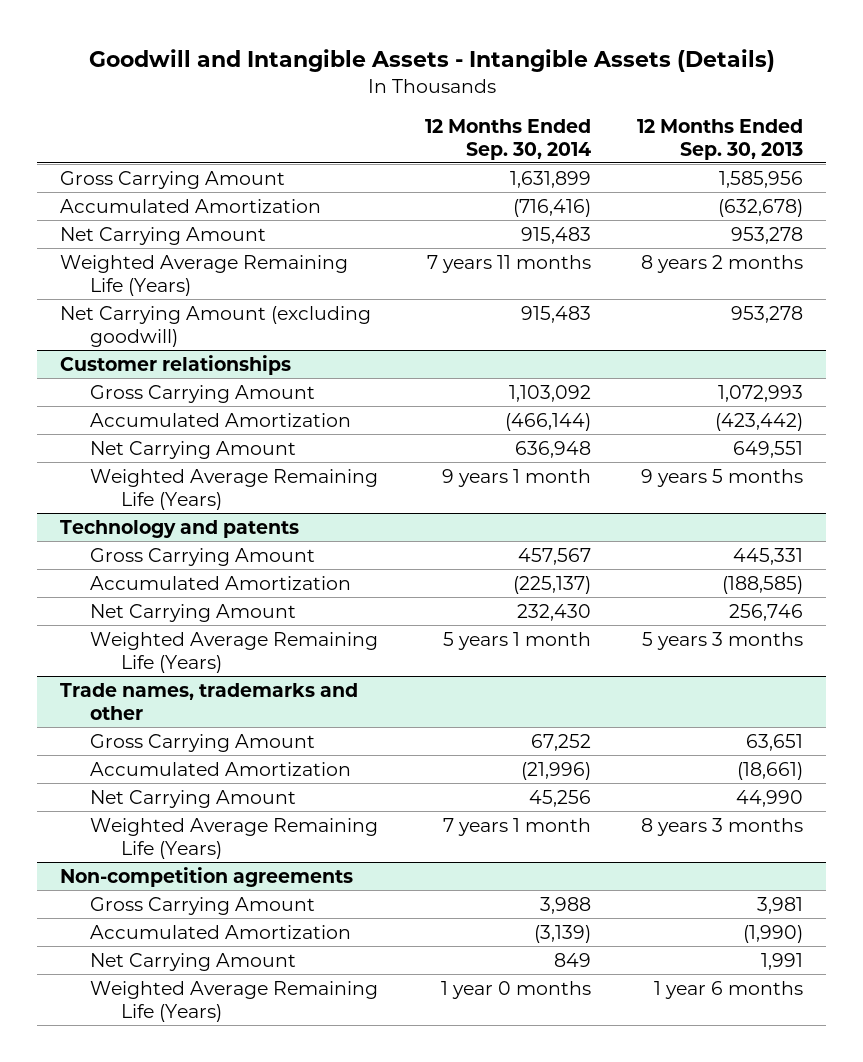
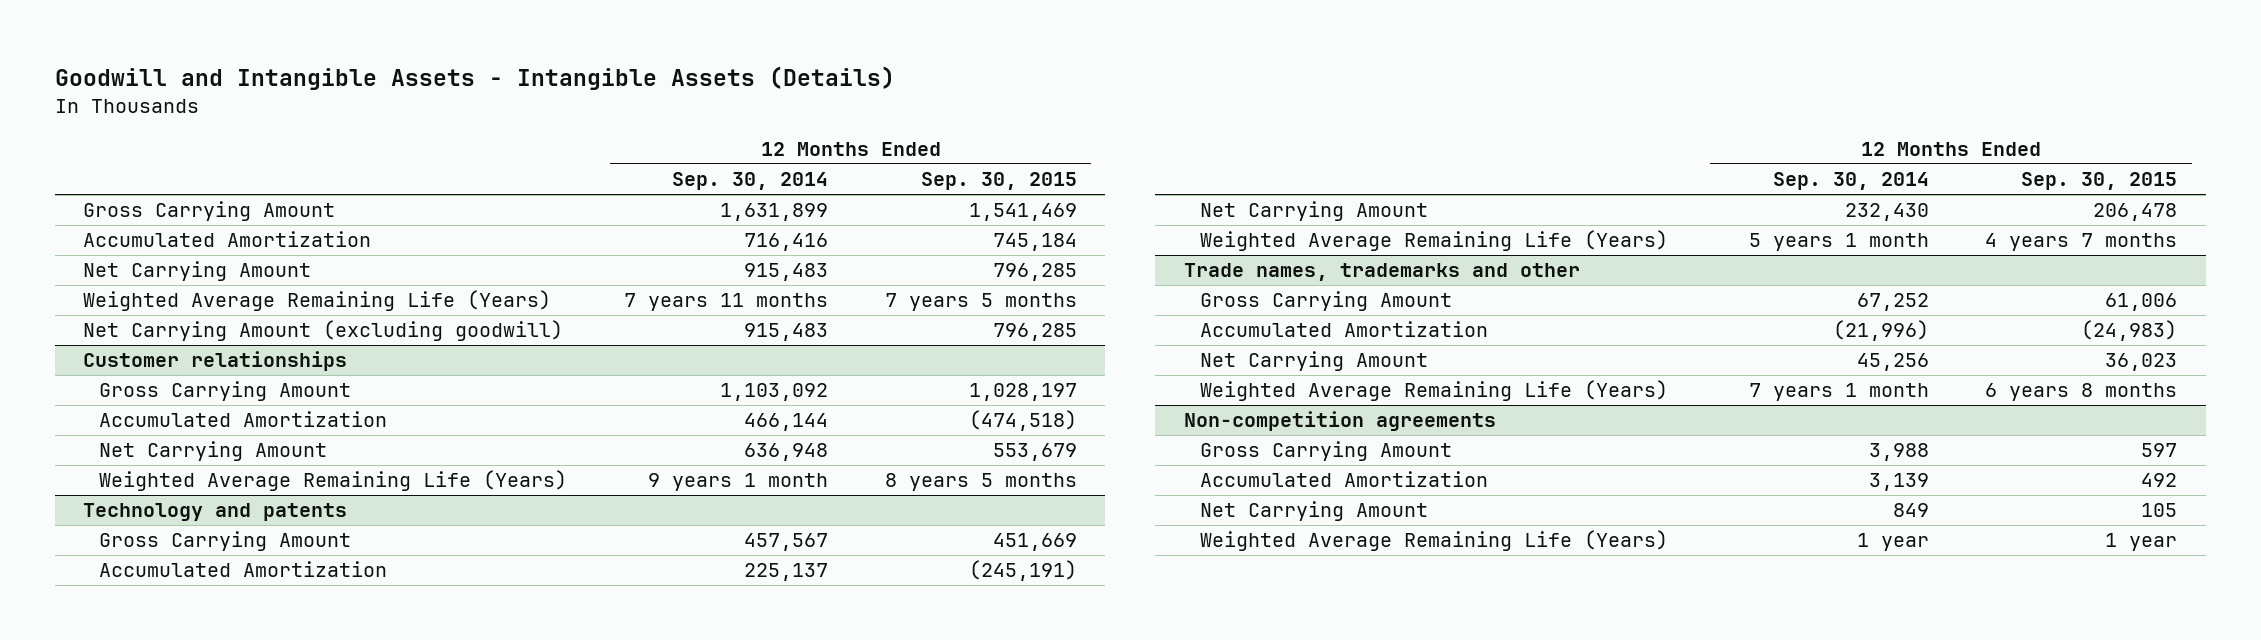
[636,118,803,160] 12 Months Ended Sep. 30, 2013 -> none
none -> [920,172,1077,191] Sep. 30, 2015
[512,198,591,217] (716,416) -> [744,233,829,252] 716,416
[504,412,591,431] (466,144) -> [744,413,829,432] 466,144
[512,575,591,594] (225,137) -> [744,563,829,582] 225,137
[533,924,591,943] (3,139) -> [1868,473,1929,492] 3,139
[440,980,591,999] 1 year 0 months -> [1856,533,1929,552] 1 year

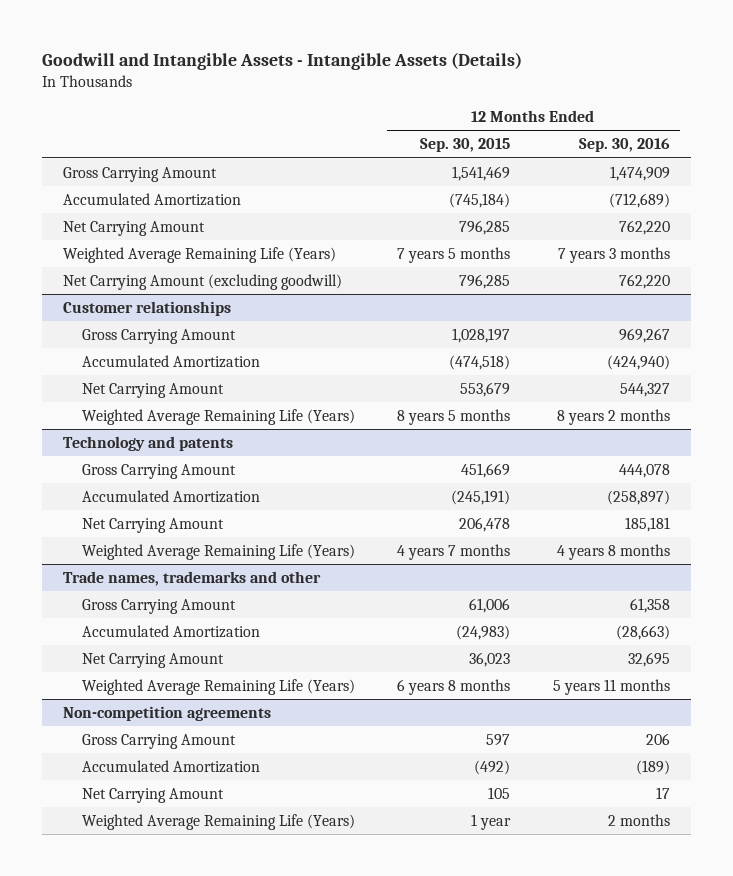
[672,172,829,191] Sep. 30, 2014 -> none
none -> [578,138,670,153] Sep. 30, 2016
[992,233,1077,252] 745,184 -> [449,192,511,208] (745,184)
[2141,473,2178,488] 492 -> [474,759,511,775] (492)

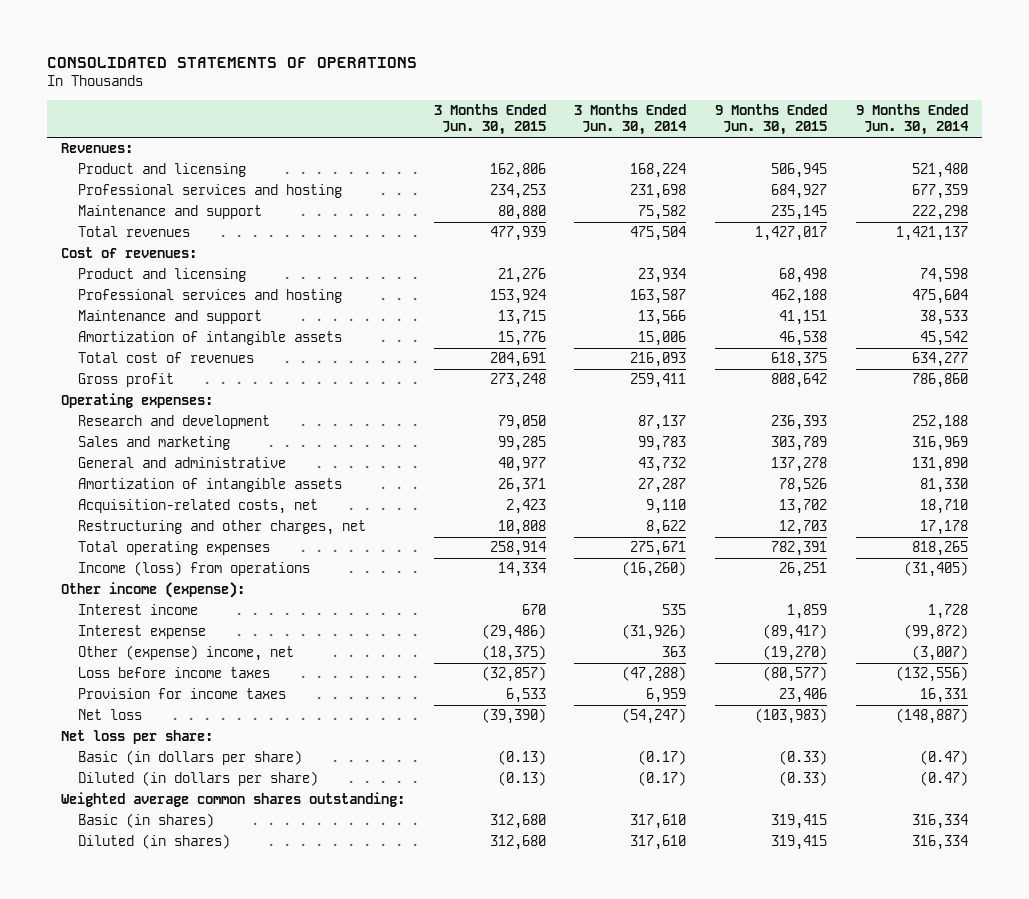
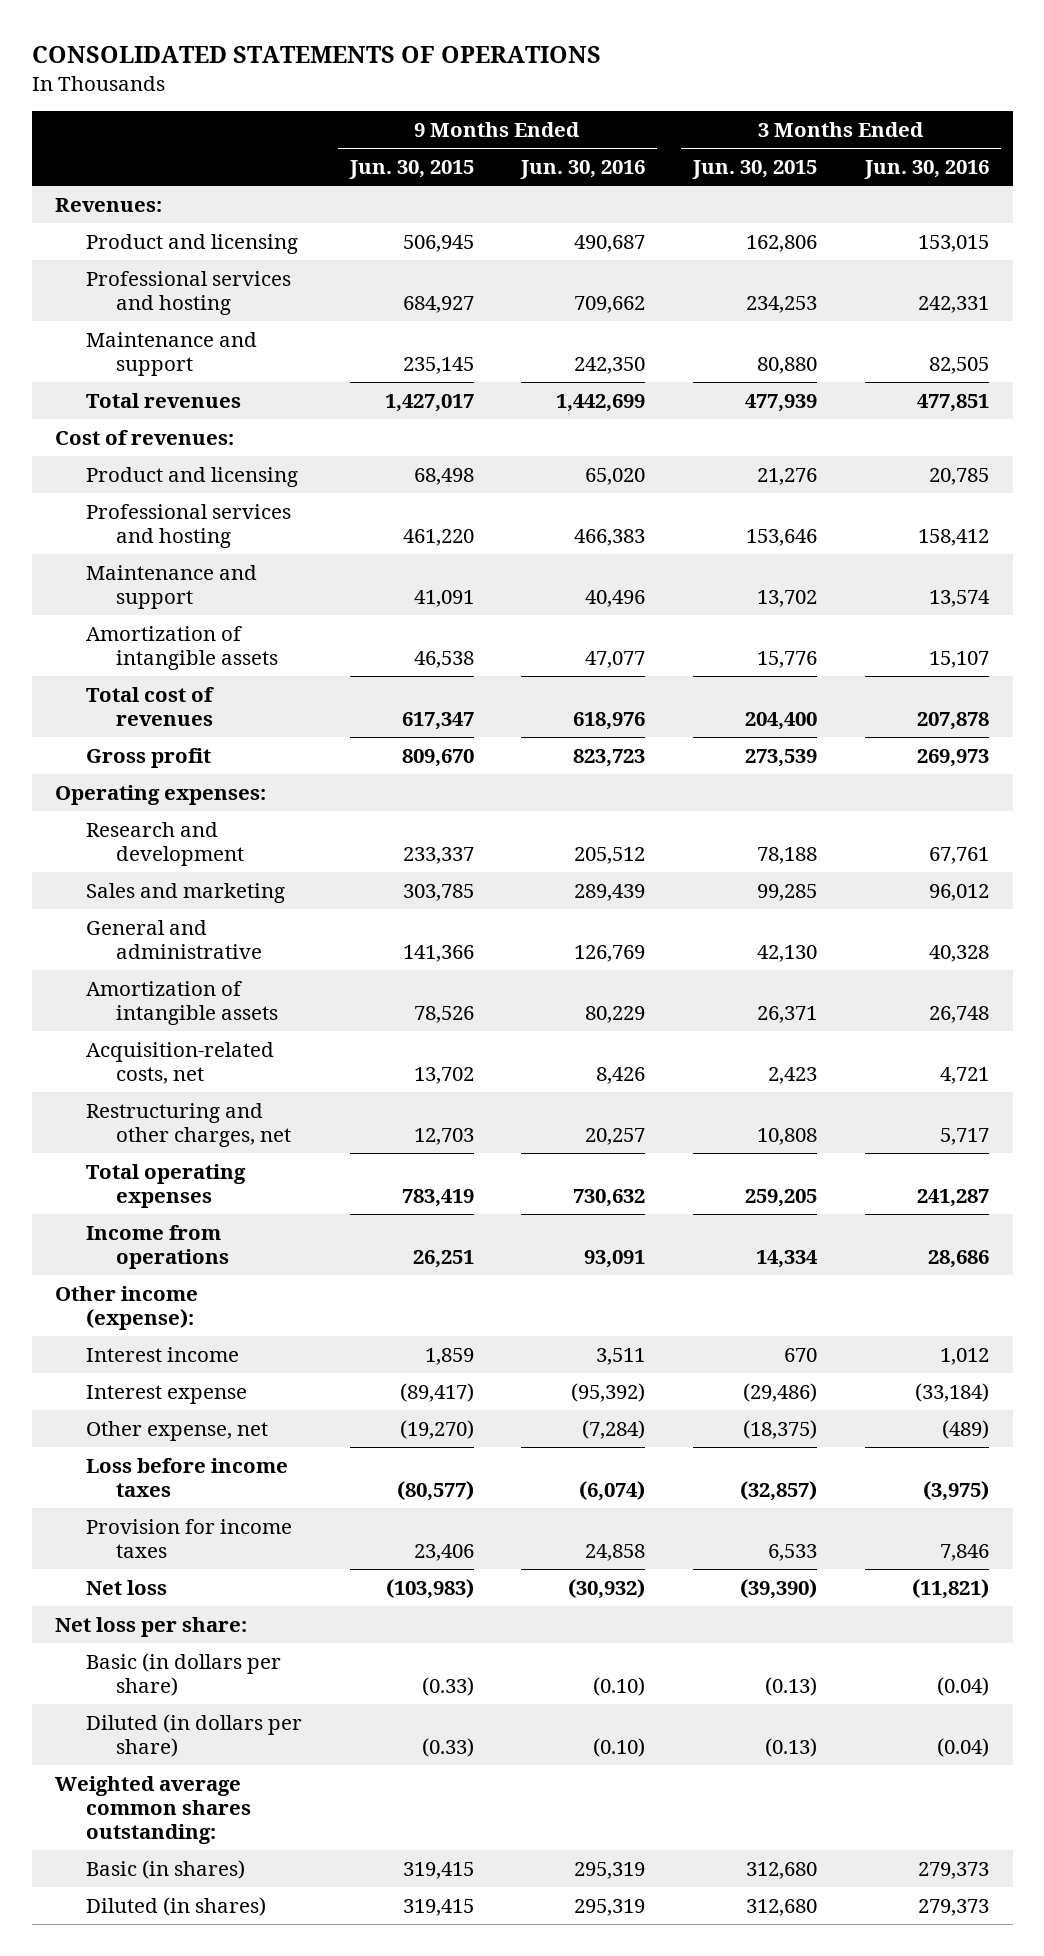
[574,104,688,136] 3 Months Ended Jun. 30, 2014 -> none
[855,104,969,136] 9 Months Ended Jun. 30, 2014 -> none
none -> [520,160,646,180] Jun. 30, 2016
none -> [864,160,990,180] Jun. 30, 2016
[489,289,546,305] 153,924 -> [746,528,818,546] 153,646
[771,289,828,305] 462,188 -> [402,528,474,546] 461,220
[497,310,546,326] 13,715 -> [757,589,818,607] 13,702
[779,310,828,326] 41,151 -> [413,589,474,607] 41,091
[489,352,546,368] 204,691 -> [745,711,818,730] 204,400
[771,352,828,368] 618,375 -> [401,711,474,730] 617,347
[489,373,546,389] 273,248 -> [745,748,818,767] 273,539
[771,373,828,389] 808,642 -> [401,748,474,767] 809,670
[497,415,546,431] 79,050 -> [757,846,818,864] 78,188
[771,415,828,431] 236,393 -> [402,846,474,864] 233,337
[771,436,828,452] 303,789 -> [402,883,474,901] 303,785
[497,457,546,473] 40,977 -> [757,944,818,962] 42,130
[771,457,828,473] 137,278 -> [402,944,474,962] 141,366
[489,541,546,557] 258,914 -> [745,1188,818,1207] 259,205
[771,541,828,557] 782,391 -> [401,1188,474,1207] 783,419
[78,561,311,577] Income (loss) from operations -> [85,1224,230,1269] Income from operations
[78,645,295,662] Other (expense) income, net -> [85,1420,268,1441] Other expense, net

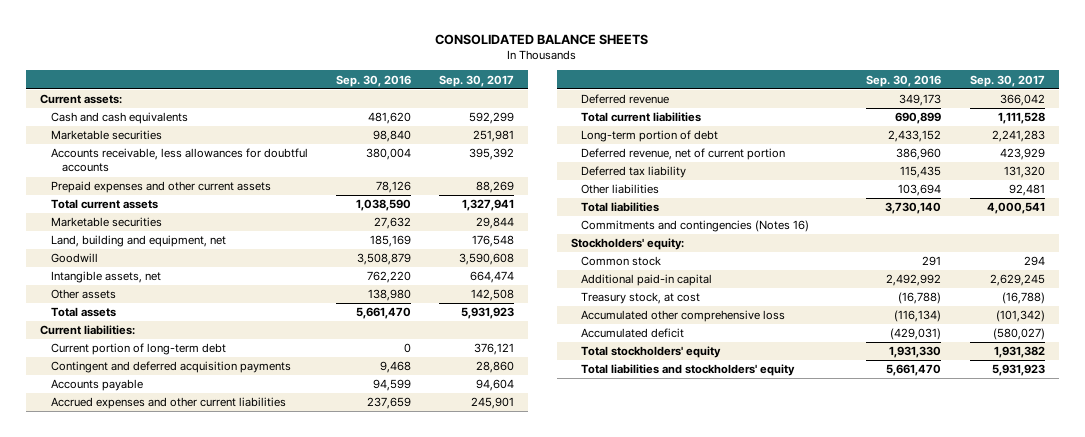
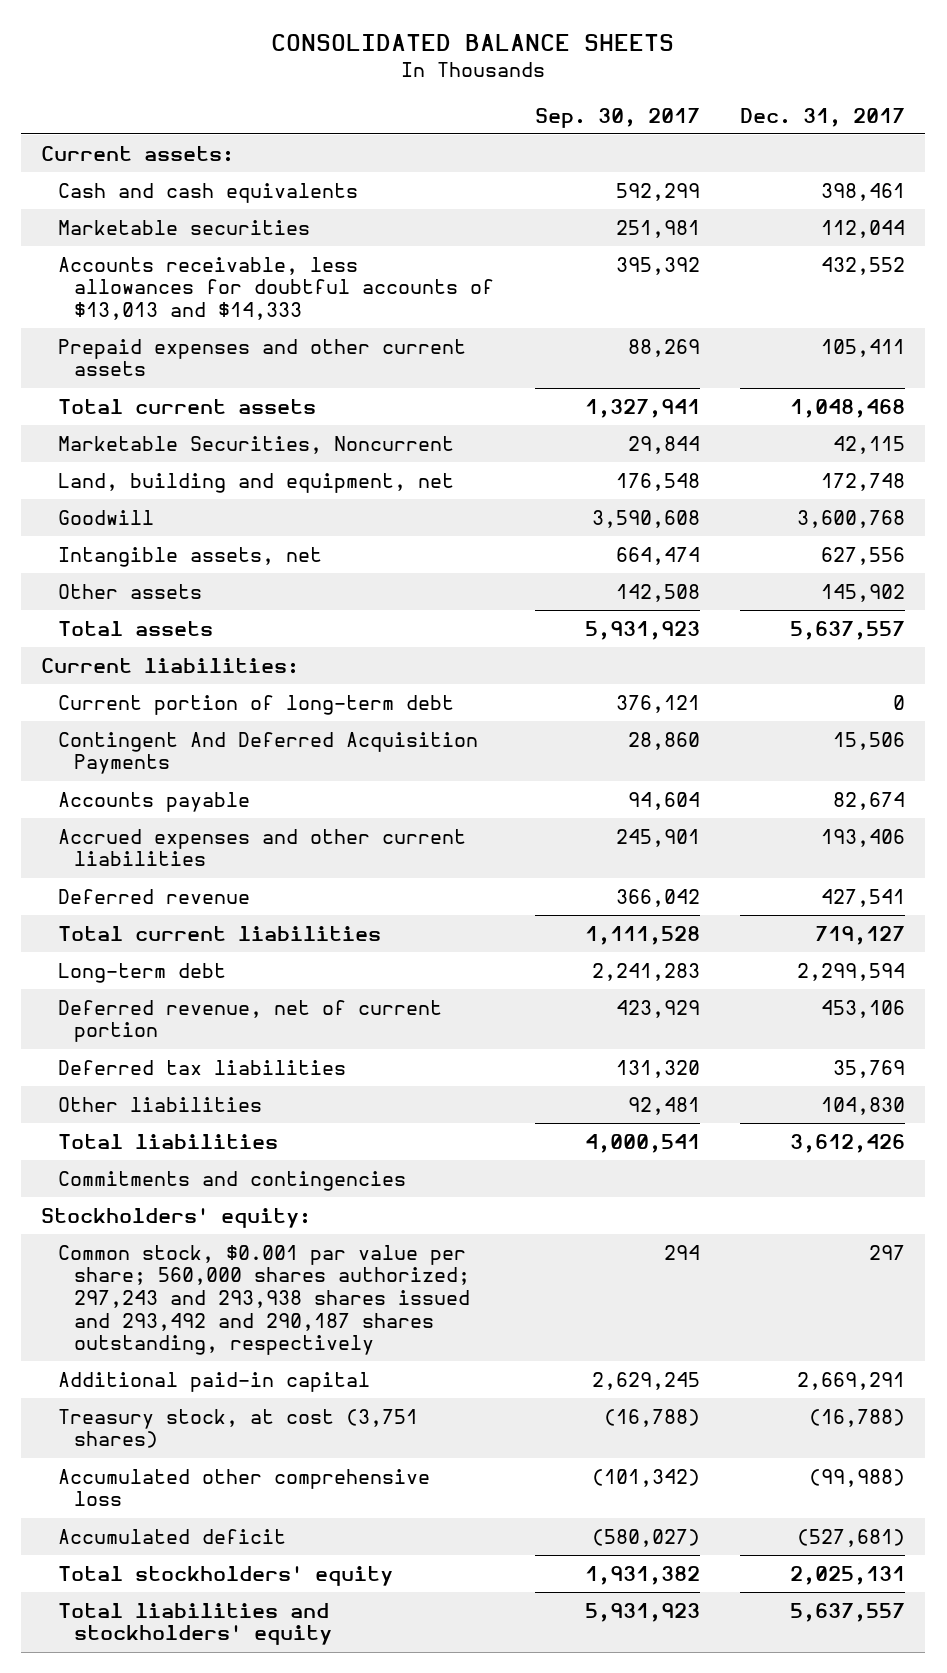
[336,74,412,87] Sep. 30, 2016 -> none
none -> [740,107,906,127] Dec. 31, 2017
[51,148,309,173] Accounts receivable, less allowances for doubtful accounts -> [57,256,495,321] Accounts receivable, less allowances for doubtful accounts of $13,013 and $14,333
[51,217,163,228] Marketable securities -> [57,435,454,454] Marketable Securities, Noncurrent
[51,361,292,374] Contingent and deferred acquisition payments -> [57,731,478,775] Contingent And Deferred Acquisition Payments
[581,130,719,143] Long-term portion of debt -> [57,962,226,983] Long-term debt
[581,166,687,179] Deferred tax liability -> [57,1059,346,1075] Deferred tax liabilities
[581,220,810,233] Commitments and contingencies (Notes 16) -> [57,1170,406,1191] Commitments and contingencies
[581,256,662,267] Common stock -> [57,1244,471,1356] Common stock, $0.001 par value per share; 560,000 shares authorized; 297,243 and 293,938 shares issued and 293,492 and 290,187 shares outstanding, respectively
[581,292,701,305] Treasury stock, at cost -> [57,1408,418,1449] Treasury stock, at cost (3,751 shares)

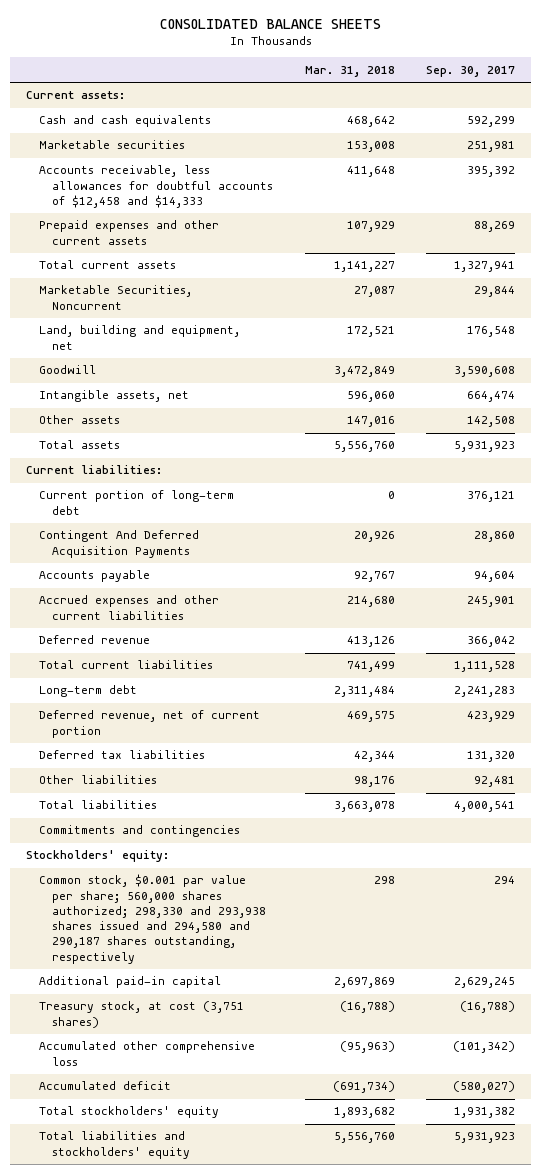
[740,107,906,127] Dec. 31, 2017 -> none
none -> [304,65,395,77] Mar. 31, 2018
[57,256,495,321] Accounts receivable, less allowances for doubtful accounts of $13,013 and $14,333 -> [38,165,273,208] Accounts receivable, less allowances for doubtful accounts of $12,458 and $14,333
[57,1244,471,1356] Common stock, $0.001 par value per share; 560,000 shares authorized; 297,243 and 293,938 shares issued and 293,492 and 290,187 shares outstanding, respectively -> [38,874,266,964] Common stock, $0.001 par value per share; 560,000 shares authorized; 298,330 and 293,938 shares issued and 294,580 and 290,187 shares outstanding, respectively

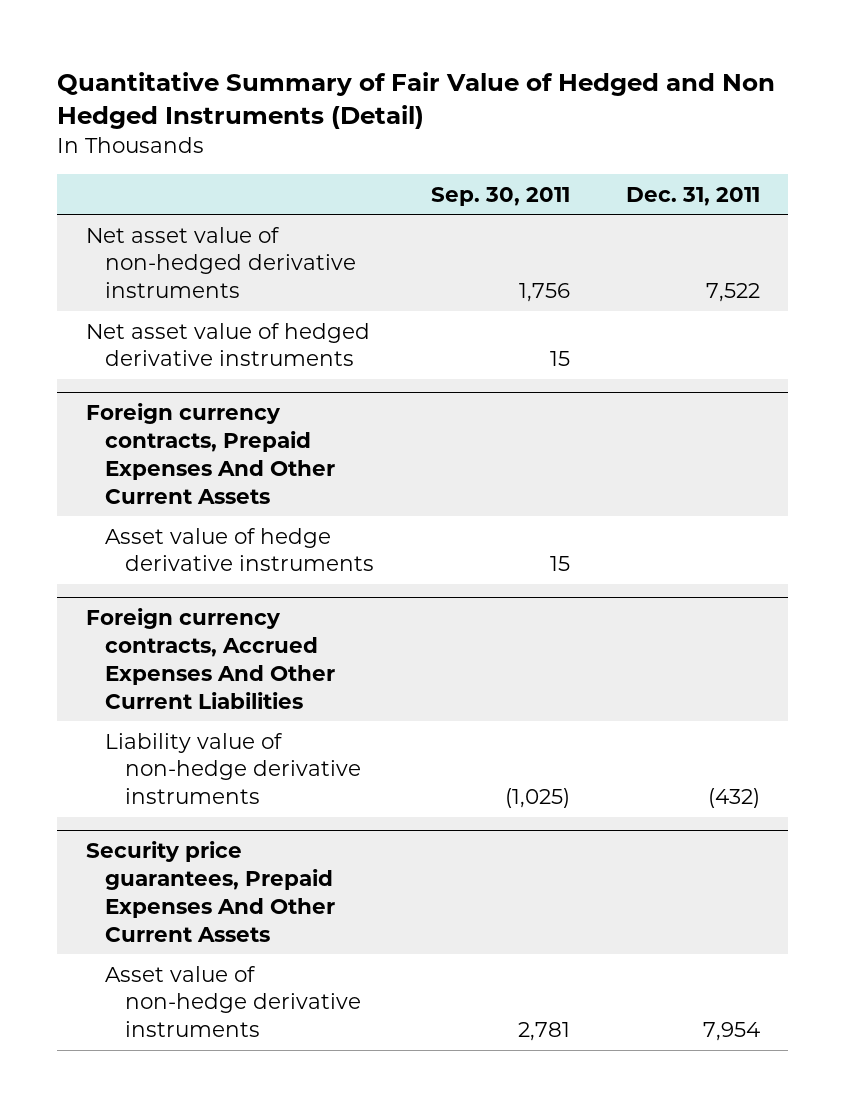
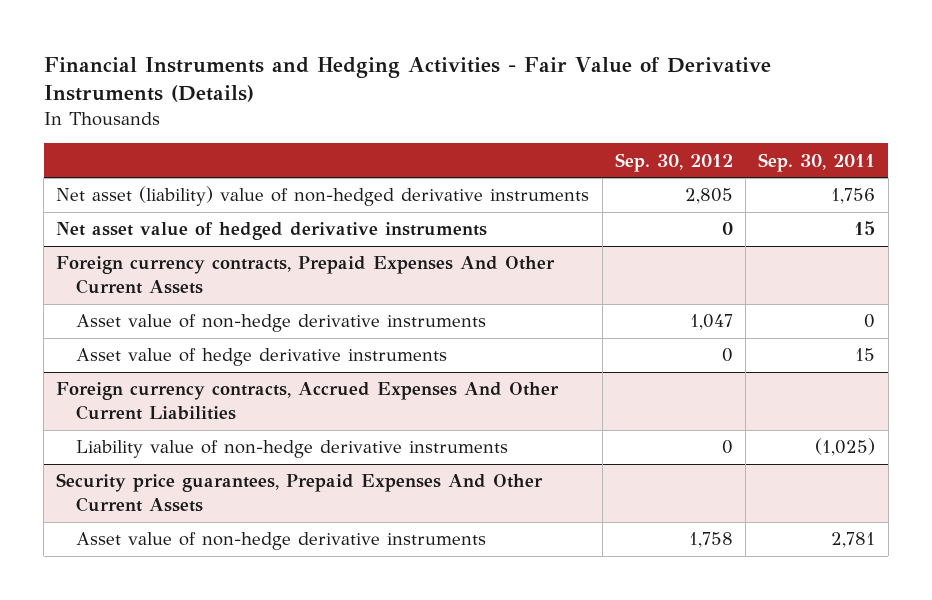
[57,71,776,129] Quantitative Summary of Fair Value of Hedged and Non Hedged Instruments (Detail) -> [43,56,771,103] Financial Instruments and Hedging Activities - Fair Value of Derivative Instruments (Details)
[626,186,761,206] Dec. 31, 2011 -> none
none -> [614,152,733,172] Sep. 30, 2012
[85,226,357,299] Net asset value of non-hedged derivative instruments -> [56,186,590,207] Net asset (liability) value of non-hedged derivative instruments
none -> [75,314,486,333] Asset value of non-hedge derivative instruments

